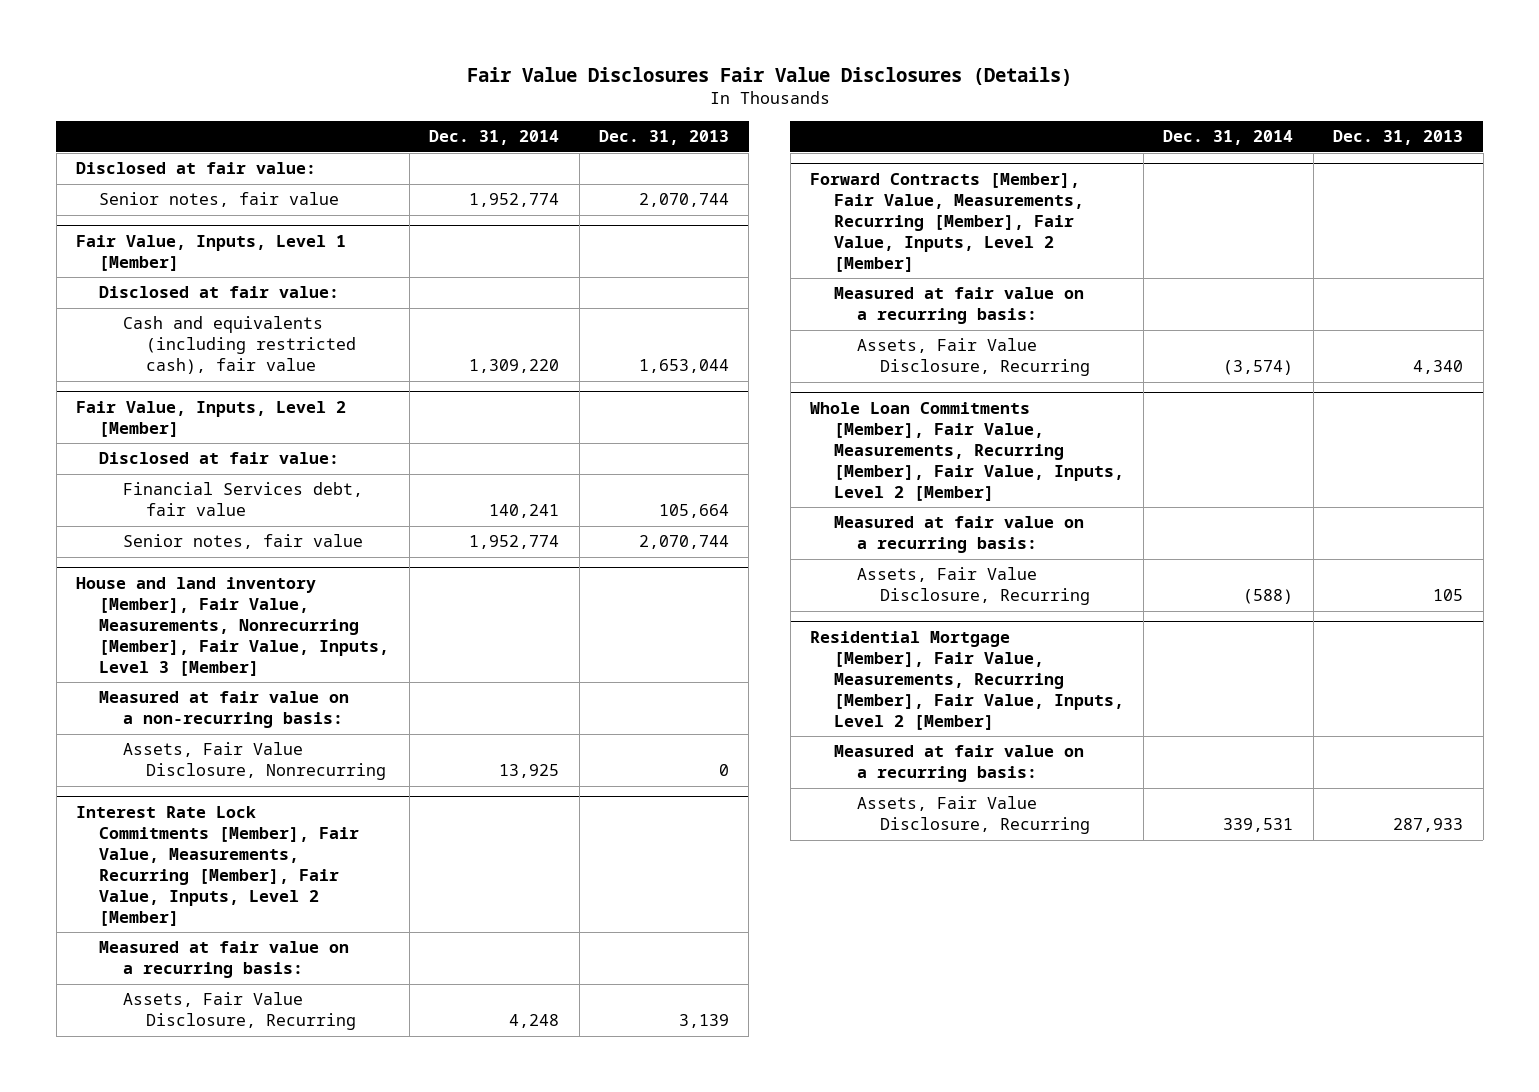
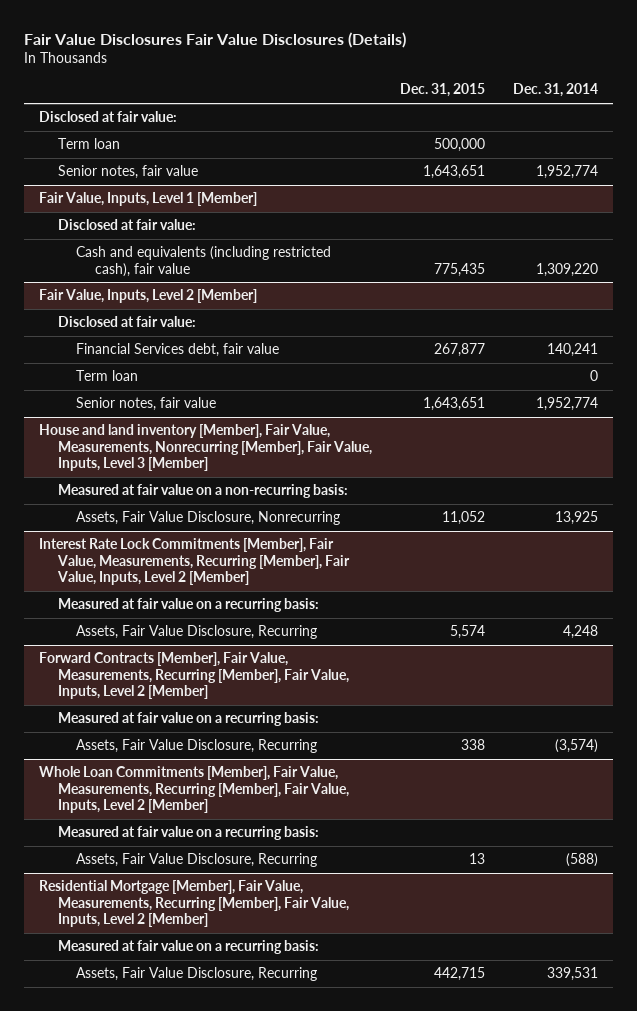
[599,130,730,146] Dec. 31, 2013 -> none
none -> [399,83,485,98] Dec. 31, 2015
none -> [57,138,120,150] Term loan
none -> [76,370,139,382] Term loan

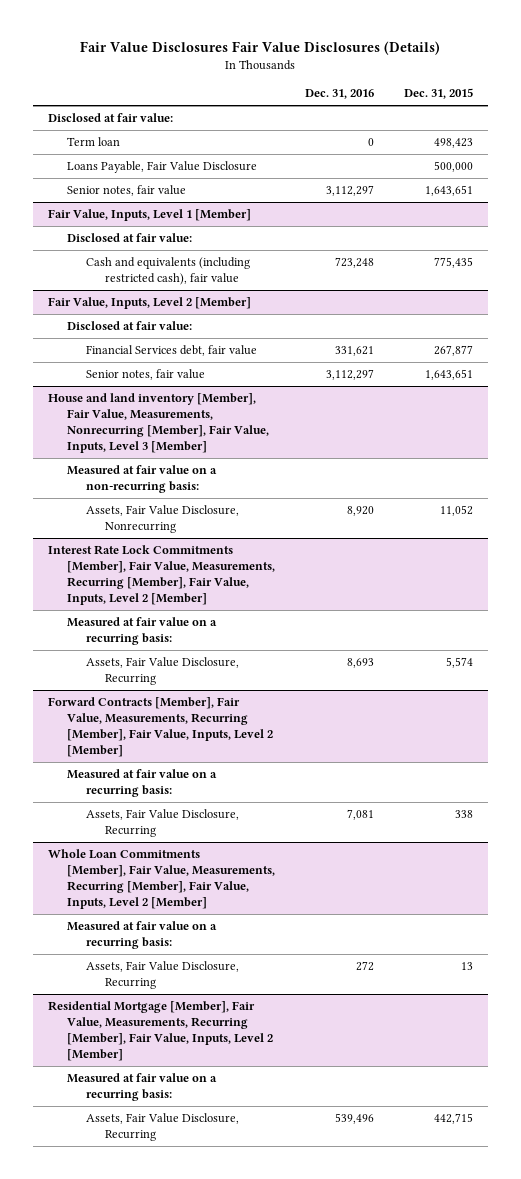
[513,83,599,98] Dec. 31, 2014 -> none
none -> [304,89,374,100] Dec. 31, 2016
[433,138,485,153] 500,000 -> [434,138,474,149] 498,423
none -> [66,161,257,174] Loans Payable, Fair Value Disclosure
[76,370,139,382] Term loan -> none

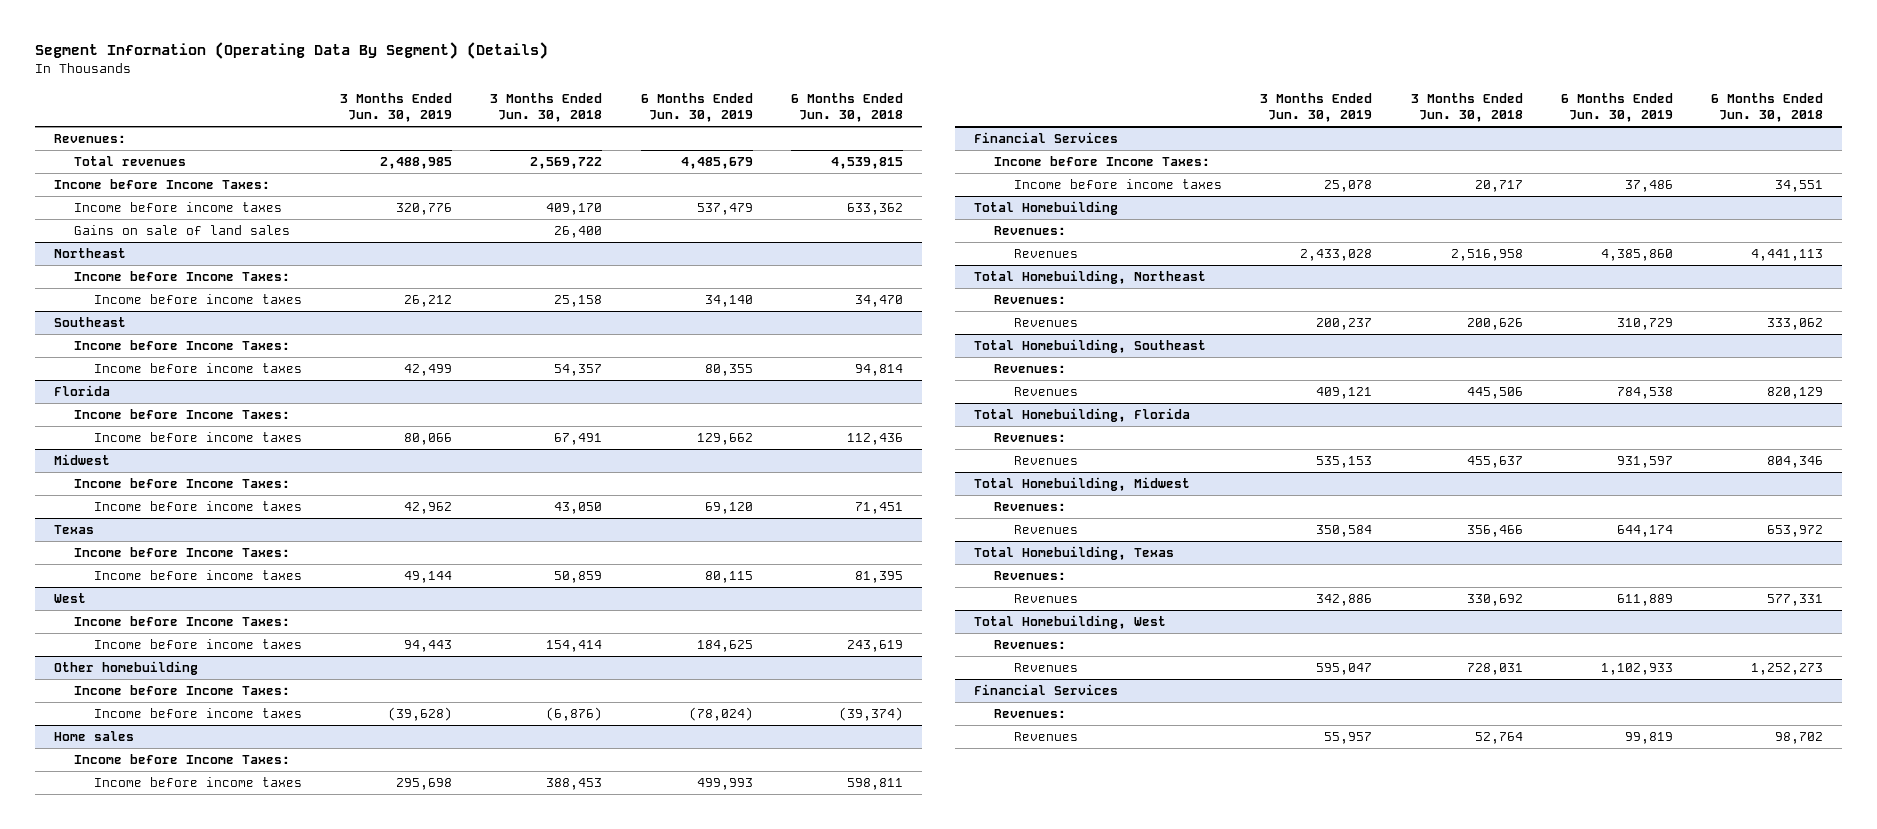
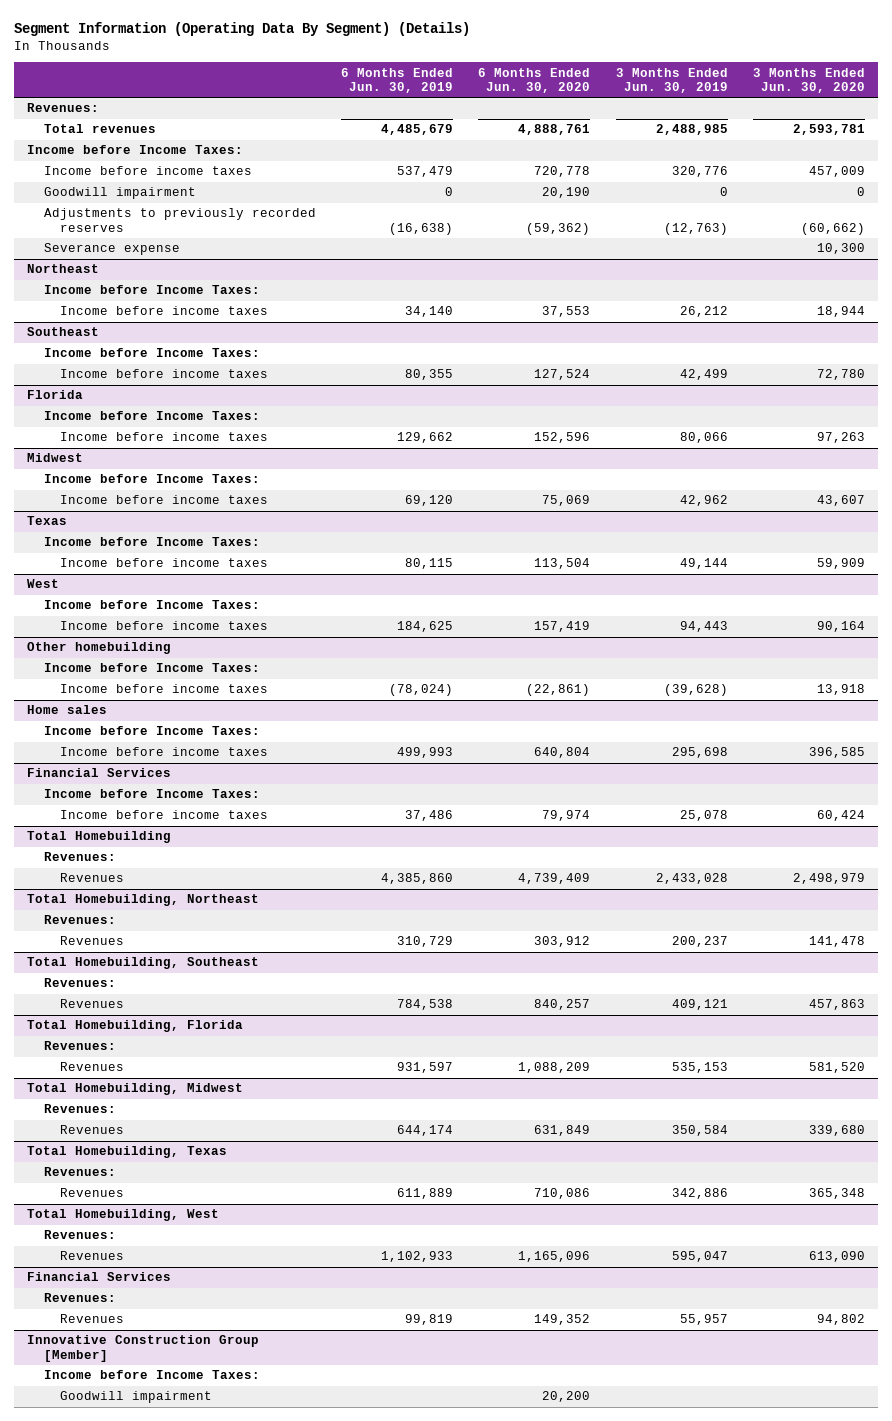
[490,92,603,123] 3 Months Ended Jun. 30, 2018 -> none
[790,92,903,123] 6 Months Ended Jun. 30, 2018 -> none
none -> [478,67,591,94] 6 Months Ended Jun. 30, 2020
none -> [753,67,866,94] 3 Months Ended Jun. 30, 2020
[73,225,290,236] Gains on sale of land sales -> none
none -> [43,187,196,200] Goodwill impairment
none -> [43,208,316,232] Adjustments to previously recorded reserves
none -> [43,243,180,256] Severance expense
none -> [26,1335,259,1362] Innovative Construction Group [Member]
none -> [43,1370,260,1380] Income before Income Taxes:
none -> [60,1391,213,1404] Goodwill impairment

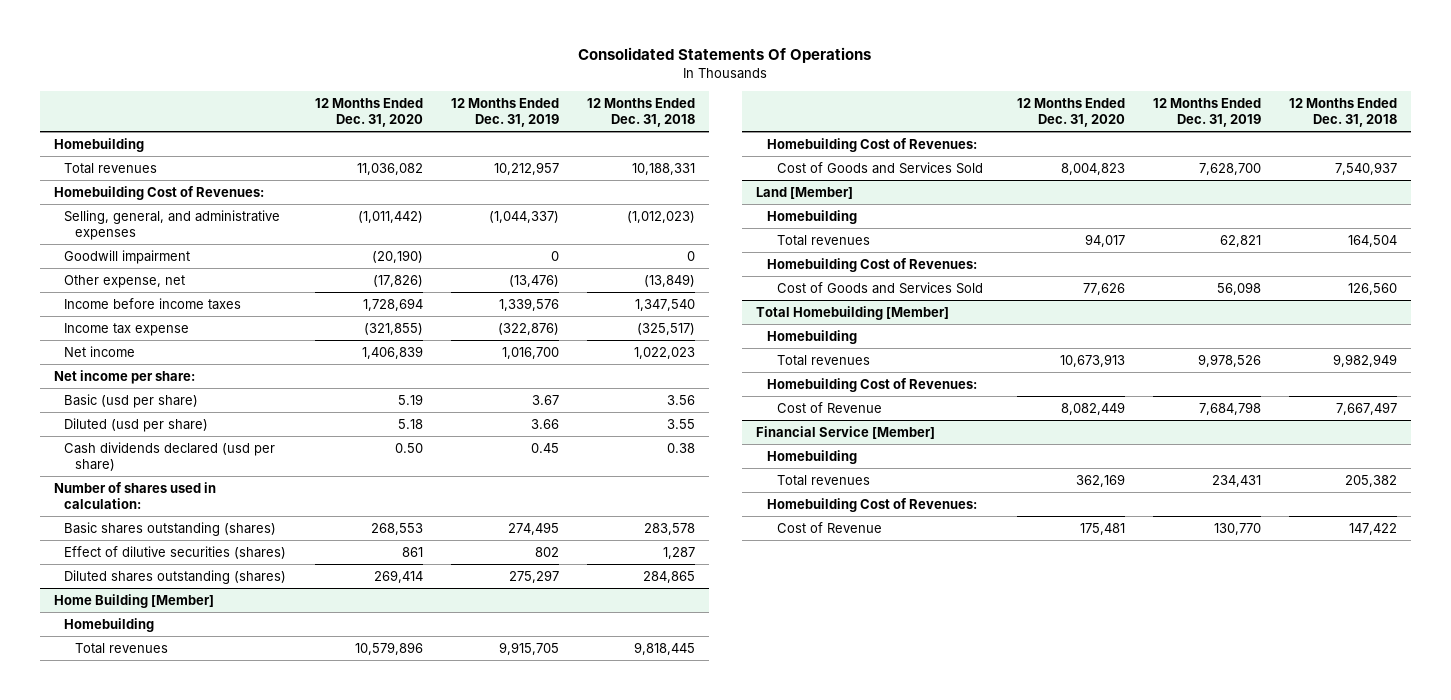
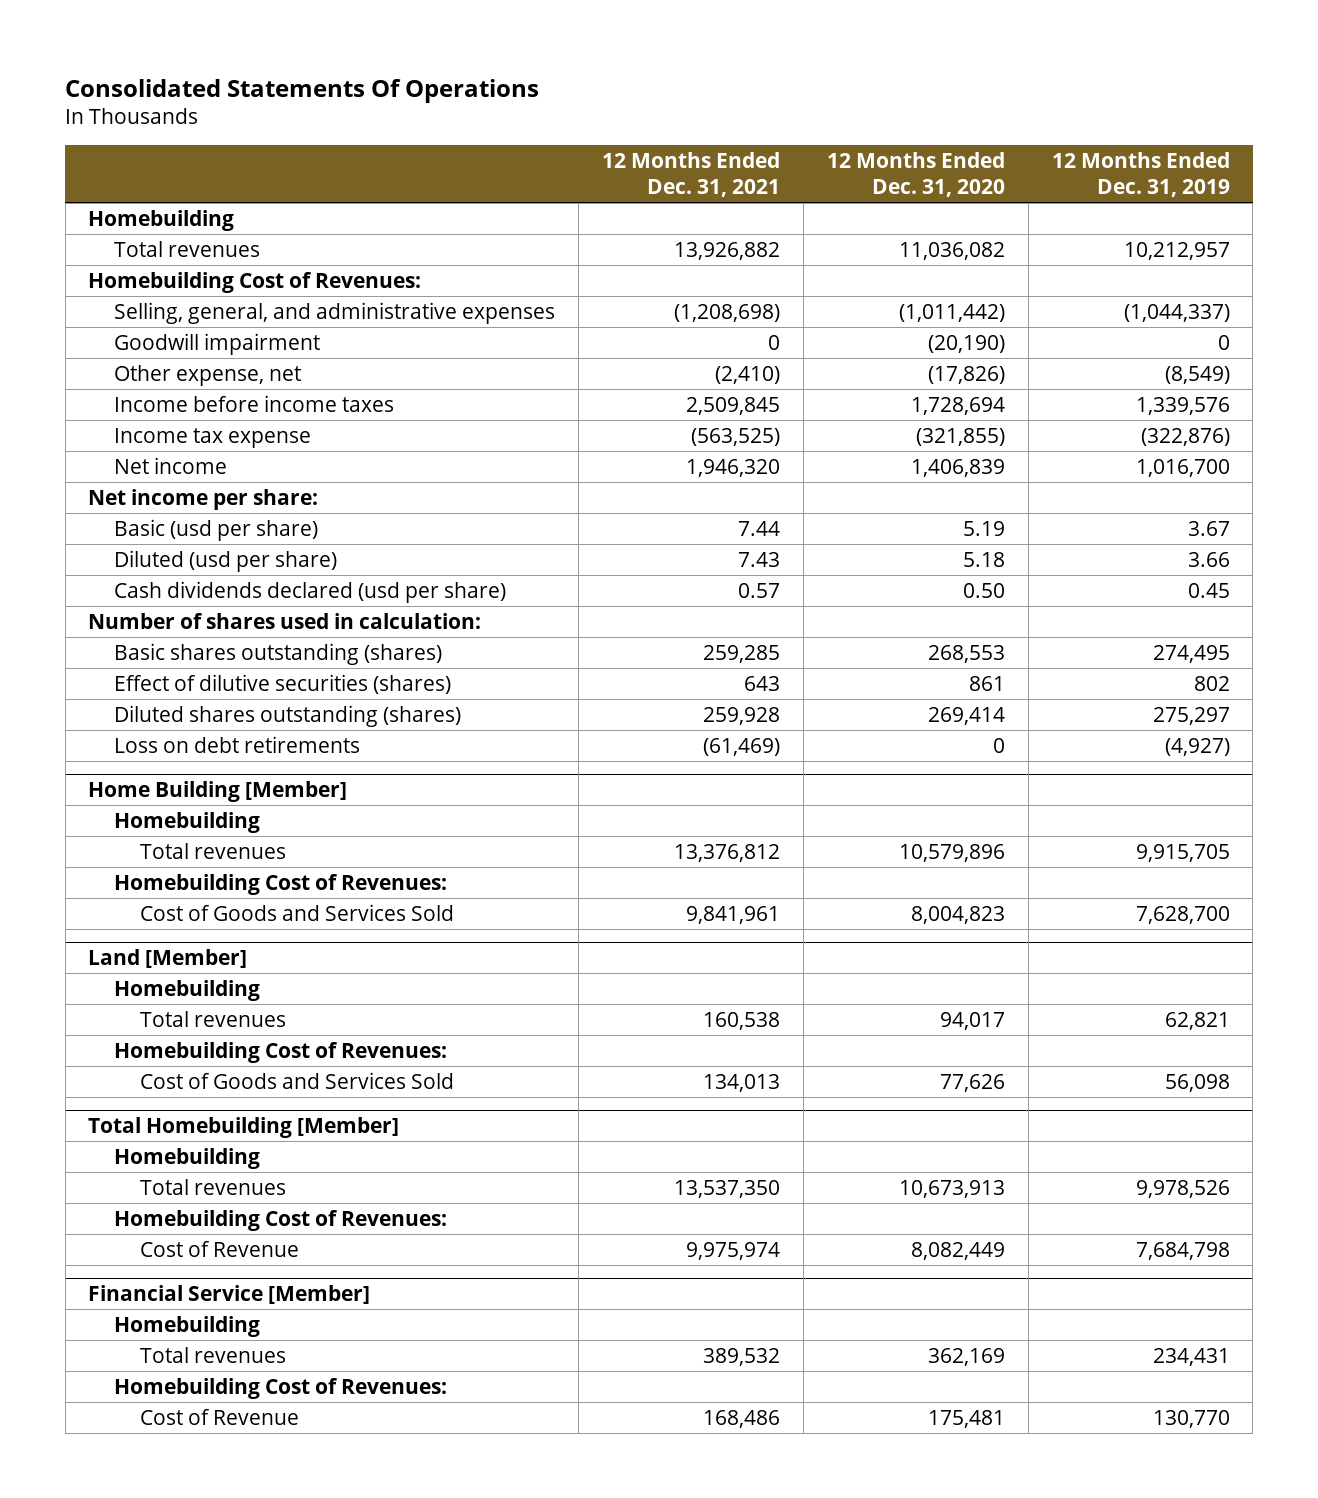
[586,97,695,128] 12 Months Ended Dec. 31, 2018 -> none
none -> [602,151,781,198] 12 Months Ended Dec. 31, 2021
[508,274,559,287] (13,476) -> [1164,365,1230,384] (8,549)
none -> [114,735,361,753] Loss on debt retirements

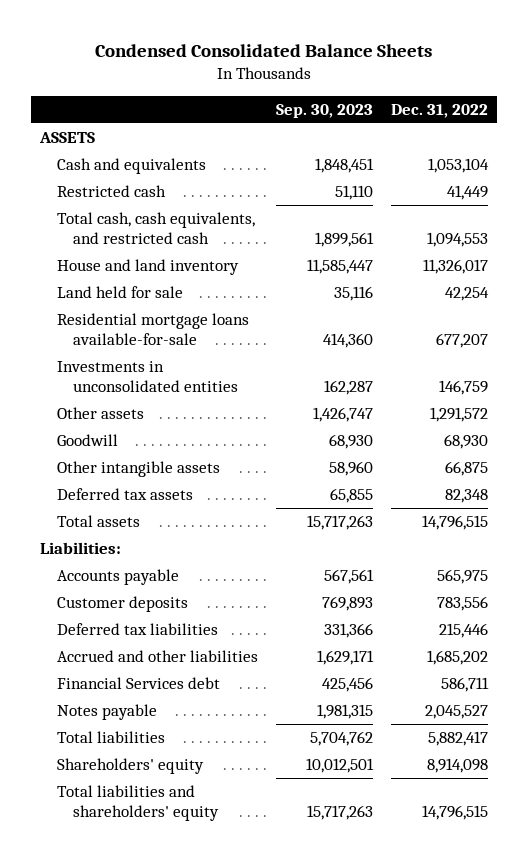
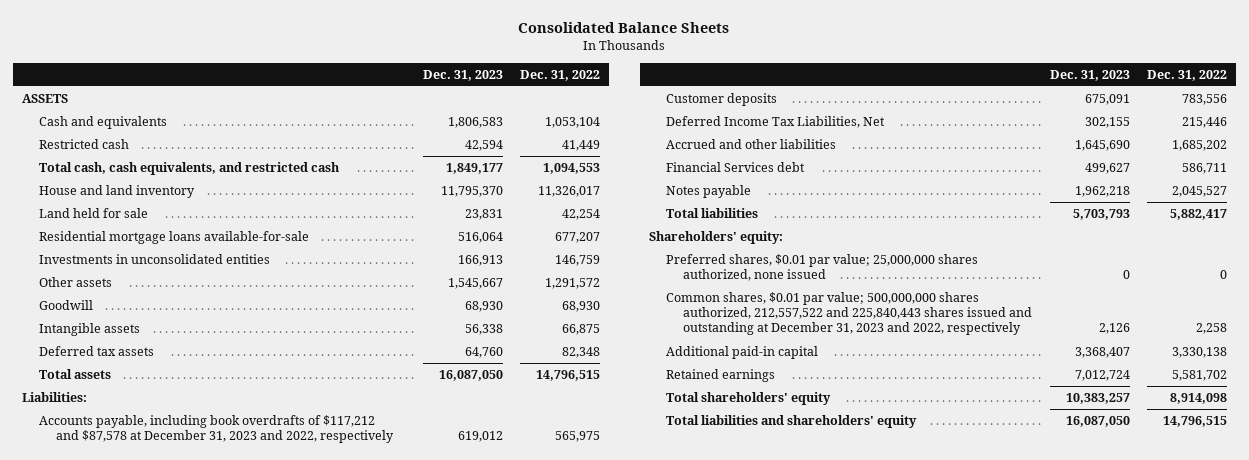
[95,43,433,57] Condensed Consolidated Balance Sheets -> [518,21,730,33] Consolidated Balance Sheets
[275,103,373,118] Sep. 30, 2023 -> none
none -> [422,69,503,81] Dec. 31, 2023
[56,461,220,478] Other intangible assets -> [39,323,141,337] Intangible assets
[56,569,179,586] Accounts payable -> [39,415,395,444] Accounts payable, including book overdrafts of $117,212 and $87,578 at December 31, 2023 and 2022, respectively
[56,623,218,636] Deferred tax liabilities -> [666,116,886,129] Deferred Income Tax Liabilities, Net
none -> [648,231,783,245] Shareholders' equity:
none -> [666,254,979,282] Preferred shares, $0.01 par value; 25,000,000 shares authorized, none issued
none -> [666,292,1033,336] Common shares, $0.01 par value; 500,000,000 shares authorized, 212,557,522 and 225,840,443 shares issued and outstanding at December 31, 2023 and 2022, respectively
none -> [666,346,819,360] Additional paid-in capital
none -> [666,369,776,383] Retained earnings
[56,758,204,775] Shareholders' equity -> [666,392,832,406] Total shareholders' equity

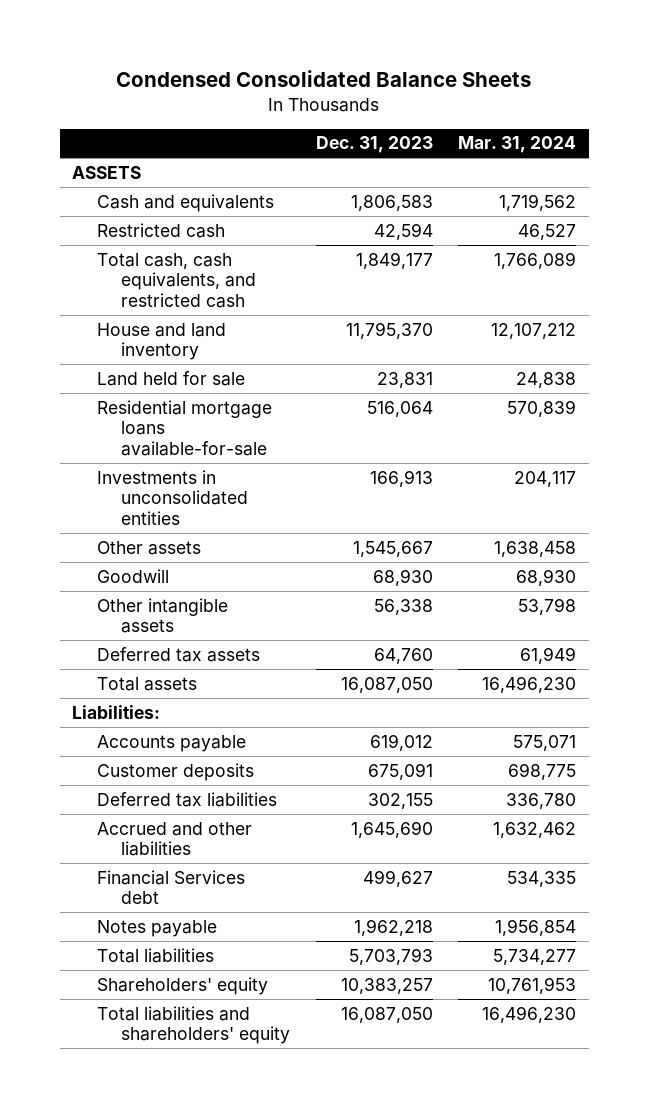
[518,21,730,33] Consolidated Balance Sheets -> [116,69,532,87] Condensed Consolidated Balance Sheets
[520,69,601,81] Dec. 31, 2022 -> none
none -> [458,136,577,154] Mar. 31, 2024
[39,323,141,337] Intangible assets -> [96,597,228,634] Other intangible assets
[39,415,395,444] Accounts payable, including book overdrafts of $117,212 and $87,578 at December 31, 2023 and 2022, respectively -> [96,734,246,752] Accounts payable
[666,116,886,129] Deferred Income Tax Liabilities, Net -> [96,791,277,807] Deferred tax liabilities
[648,231,783,245] Shareholders' equity: -> none
[666,254,979,282] Preferred shares, $0.01 par value; 25,000,000 shares authorized, none issued -> none
[666,292,1033,336] Common shares, $0.01 par value; 500,000,000 shares authorized, 212,557,522 and 225,840,443 shares issued and outstanding at December 31, 2023 and 2022, respectively -> none
[666,346,819,360] Additional paid-in capital -> none
[666,369,776,383] Retained earnings -> none
[666,392,832,406] Total shareholders' equity -> [96,976,268,995] Shareholders' equity

